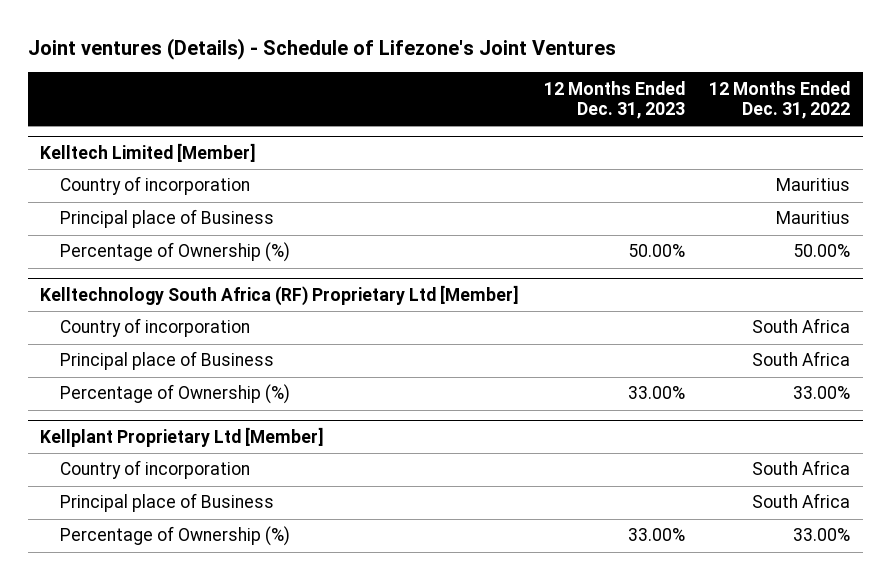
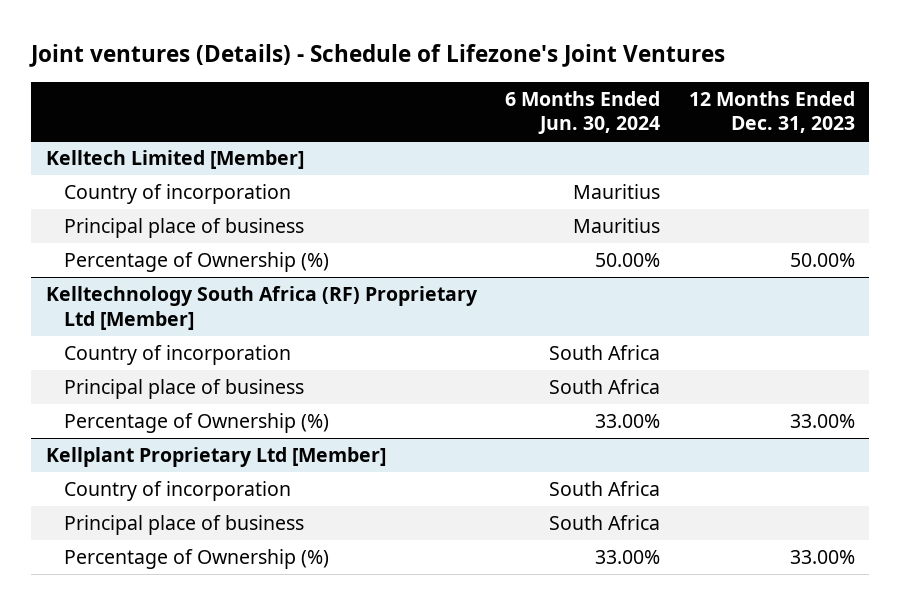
[709,80,851,120] 12 Months Ended Dec. 31, 2022 -> none
none -> [505,90,661,135] 6 Months Ended Jun. 30, 2024
[59,209,274,229] Principal place of Business -> [64,218,305,239] Principal place of business
[59,351,274,371] Principal place of Business -> [64,379,305,400] Principal place of business
[59,493,274,513] Principal place of Business -> [64,515,305,536] Principal place of business

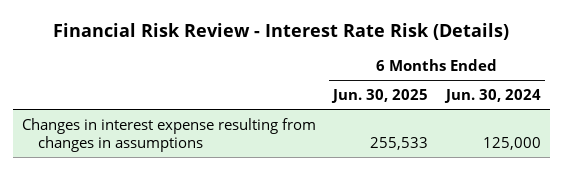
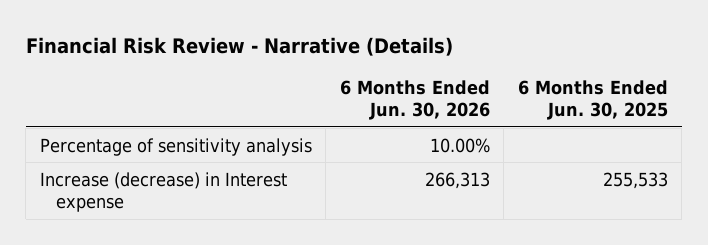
[53,22,510,40] Financial Risk Review - Interest Rate Risk (Details) -> [25,36,453,56] Financial Risk Review - Narrative (Details)
[444,89,542,104] Jun. 30, 2024 -> none
none -> [339,79,490,121] 6 Months Ended Jun. 30, 2026
none -> [39,137,312,156] Percentage of sensitivity analysis
[21,117,316,153] Changes in interest expense resulting from changes in assumptions -> [39,171,287,212] Increase (decrease) in Interest expense

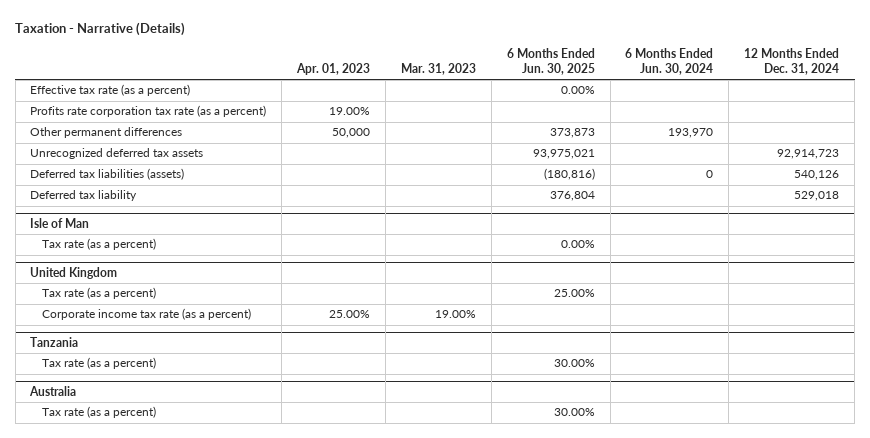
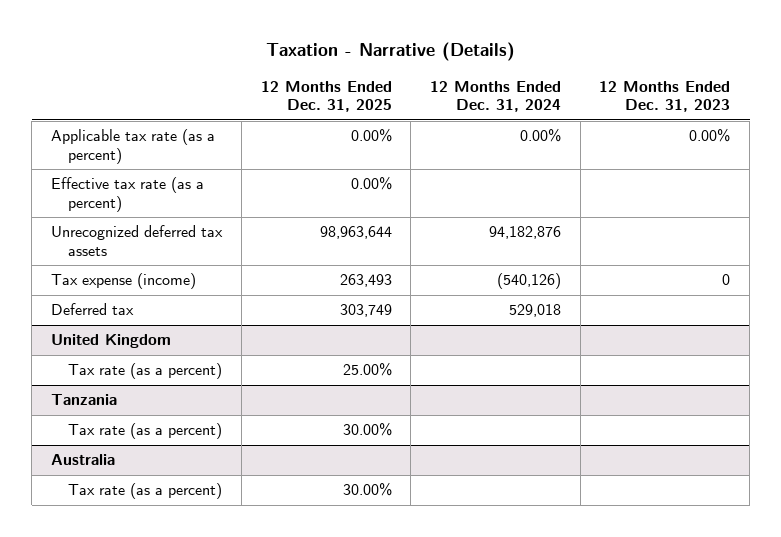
[296,62,371,75] Apr. 01, 2023 -> none
[400,62,476,75] Mar. 31, 2023 -> none
[506,48,595,75] 6 Months Ended Jun. 30, 2025 -> none
[625,48,714,75] 6 Months Ended Jun. 30, 2024 -> none
none -> [260,80,392,113] 12 Months Ended Dec. 31, 2025
none -> [599,80,731,113] 12 Months Ended Dec. 31, 2023
none -> [51,129,216,164] Applicable tax rate (as a percent)
[30,105,267,118] Profits rate corporation tax rate (as a percent) -> none
[30,127,183,139] Other permanent differences -> none
[30,168,185,181] Deferred tax liabilities (assets) -> none
[30,217,90,228] Isle of Man -> none
[42,238,157,251] Tax rate (as a percent) -> none
[777,149,840,160] 92,914,723 -> [488,226,561,240] 94,182,876
none -> [51,273,197,290] Tax expense (income)
[30,190,138,202] Deferred tax liability -> [51,303,135,316] Deferred tax
[42,308,252,321] Corporate income tax rate (as a percent) -> none

